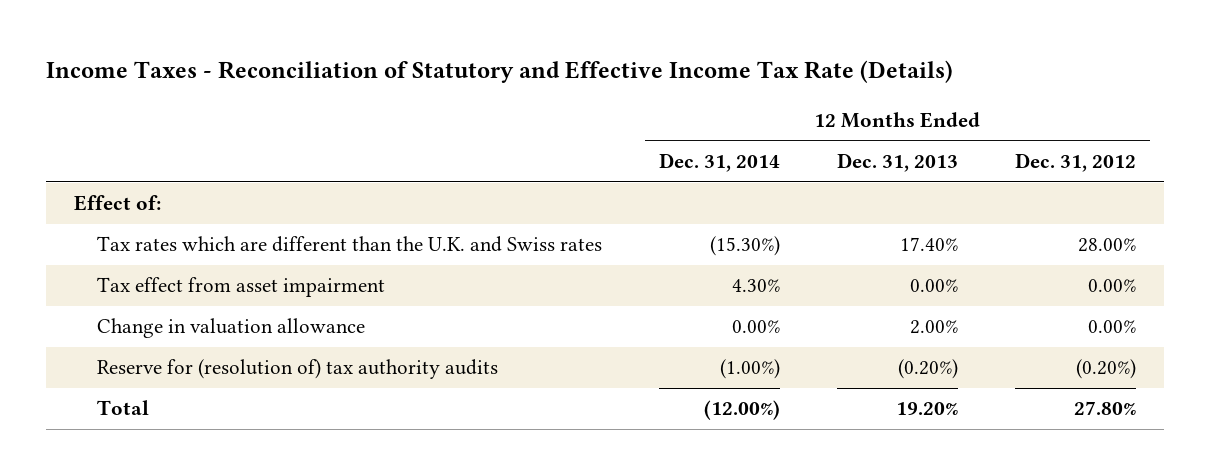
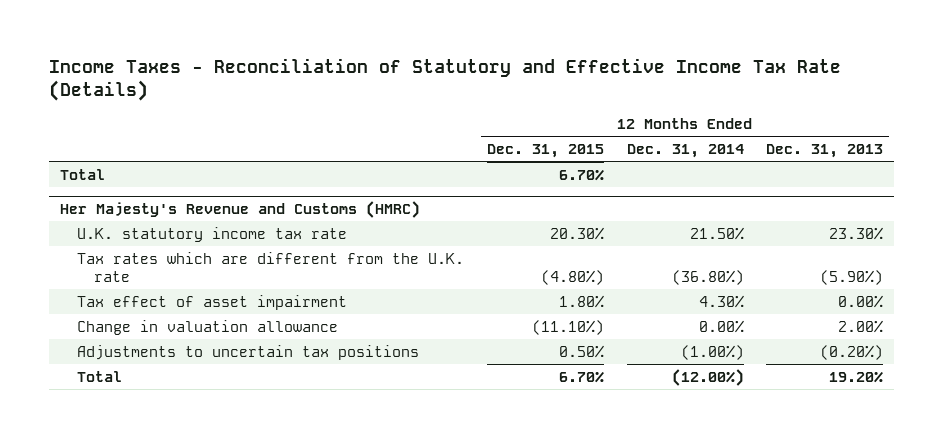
[1014,152,1136,172] Dec. 31, 2012 -> none
none -> [486,144,604,159] Dec. 31, 2015
[74,195,162,212] Effect of: -> none
none -> [60,168,106,180] Total
none -> [60,200,421,218] Her Majesty's Revenue and Customs (HMRC)
none -> [77,226,348,242] U.K. statutory income tax rate
[96,236,602,253] Tax rates which are different than the U.K. and Swiss rates -> [77,251,465,282] Tax rates which are different from the U.K. rate
[709,236,780,257] (15.30%) -> [671,269,744,285] (36.80%)
[899,237,958,252] 17.40% -> [820,269,884,285] (5.90%)
[96,277,385,298] Tax effect from asset impairment -> [77,294,348,310] Tax effect of asset impairment
[96,359,498,380] Reserve for (resolution of) tax authority audits -> [77,344,420,360] Adjustments to uncertain tax positions

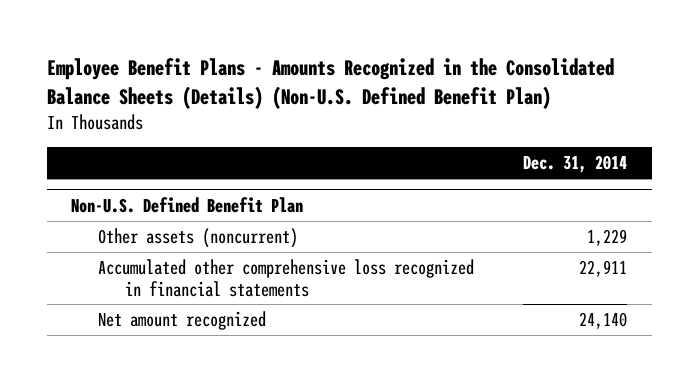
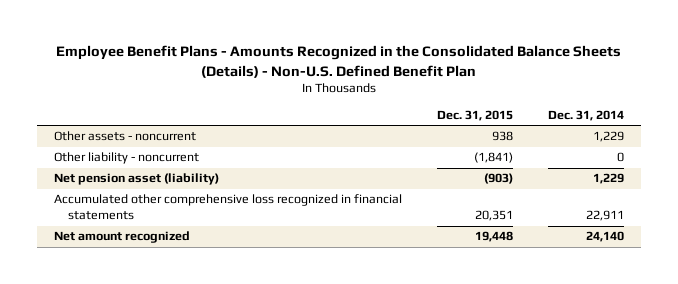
[46,58,614,109] Employee Benefit Plans - Amounts Recognized in the Consolidated Balance Sheets (Details) (Non-U.S. Defined Benefit Plan) -> [55,45,621,78] Employee Benefit Plans - Amounts Recognized in the Consolidated Balance Sheets (Details) - Non-U.S. Defined Benefit Plan
none -> [436,110,513,122] Dec. 31, 2015
[71,196,304,213] Non-U.S. Defined Benefit Plan -> none
[98,227,299,248] Other assets (noncurrent) -> [54,131,197,142] Other assets - noncurrent
none -> [54,152,200,165] Other liability - noncurrent
none -> [54,173,220,186] Net pension asset (liability)

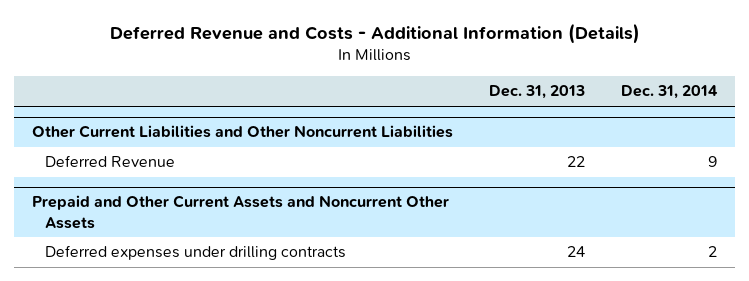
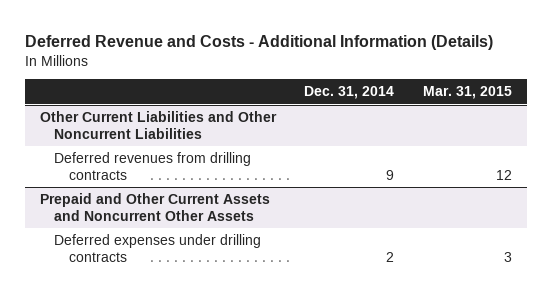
[489,85,586,100] Dec. 31, 2013 -> none
none -> [423,86,513,100] Mar. 31, 2015
[44,155,175,168] Deferred Revenue -> [54,151,252,181] Deferred revenues from drilling contracts

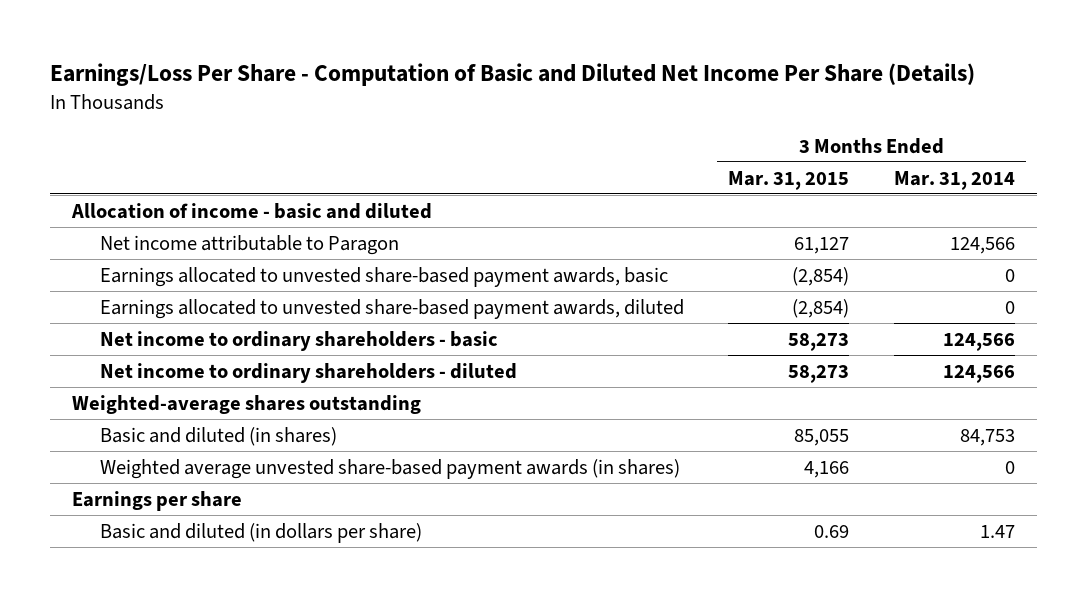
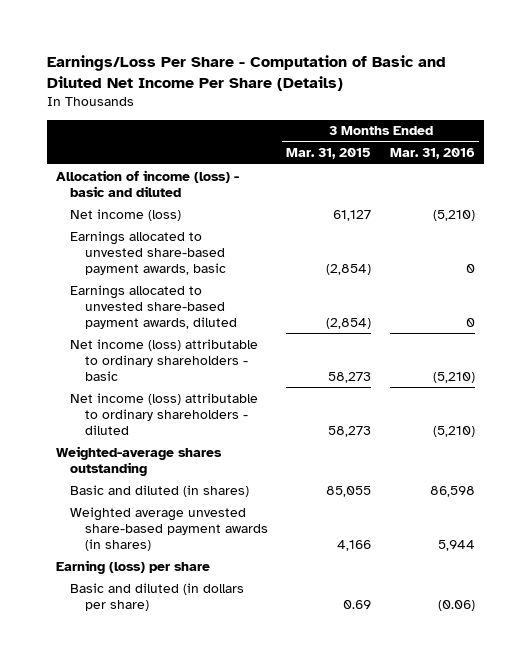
[893,170,1015,190] Mar. 31, 2014 -> none
none -> [389,148,475,160] Mar. 31, 2016
[70,202,432,219] Allocation of income - basic and diluted -> [55,169,239,197] Allocation of income (loss) - basic and diluted
[99,234,399,255] Net income attributable to Paragon -> [70,208,182,221] Net income (loss)
[99,330,498,351] Net income to ordinary shareholders - basic -> [70,338,259,381] Net income (loss) attributable to ordinary shareholders - basic
[99,362,517,383] Net income to ordinary shareholders - diluted -> [70,392,259,435] Net income (loss) attributable to ordinary shareholders - diluted
[71,490,242,511] Earnings per share -> [55,559,210,574] Earning (loss) per share

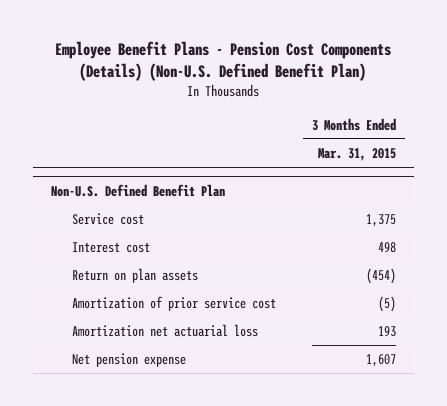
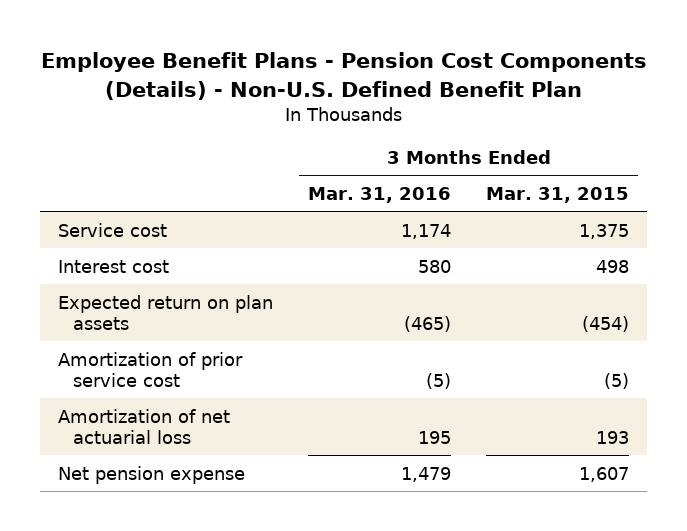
[55,41,392,82] Employee Benefit Plans - Pension Cost Components (Details) (Non-U.S. Defined Benefit Plan) -> [40,52,647,100] Employee Benefit Plans - Pension Cost Components (Details) - Non-U.S. Defined Benefit Plan
none -> [308,186,452,203] Mar. 31, 2016
[51,183,226,197] Non-U.S. Defined Benefit Plan -> none
[72,268,199,284] Return on plan assets -> [57,294,273,330] Expected return on plan assets
[72,324,259,338] Amortization net actuarial loss -> [57,408,230,444] Amortization of net actuarial loss

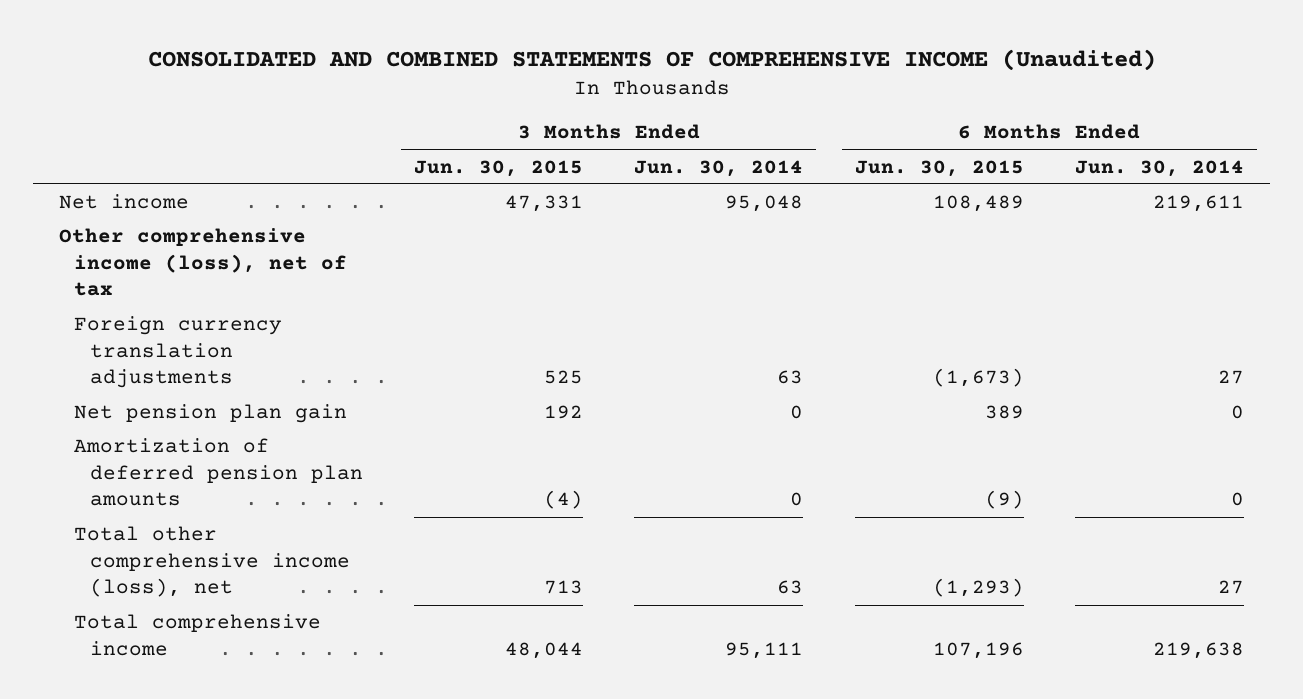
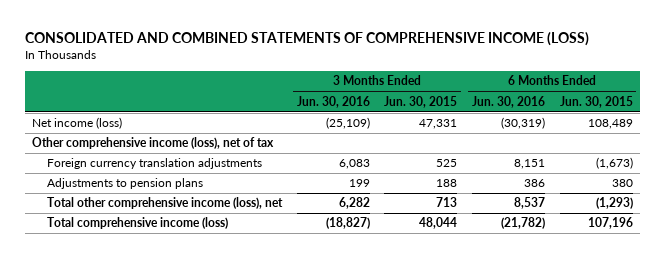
[147,48,1156,71] CONSOLIDATED AND COMBINED STATEMENTS OF COMPREHENSIVE INCOME (Unaudited) -> [24,32,589,47] CONSOLIDATED AND COMBINED STATEMENTS OF COMPREHENSIVE INCOME (LOSS)
[634,159,804,177] Jun. 30, 2014 -> none
[1075,159,1245,177] Jun. 30, 2014 -> none
none -> [296,95,370,108] Jun. 30, 2016
none -> [472,95,546,108] Jun. 30, 2016
[59,194,190,210] Net income -> [32,117,123,130] Net income (loss)
[74,404,348,424] Net pension plan gain -> none
[74,438,363,507] Amortization of deferred pension plan amounts -> none
none -> [47,178,204,190] Adjustments to pension plans
[74,614,322,656] Total comprehensive income -> [47,217,229,230] Total comprehensive income (loss)

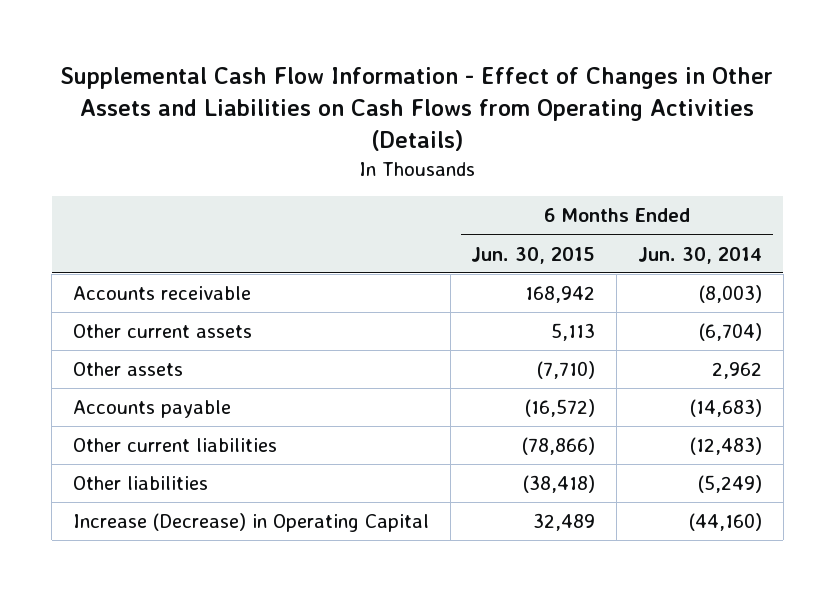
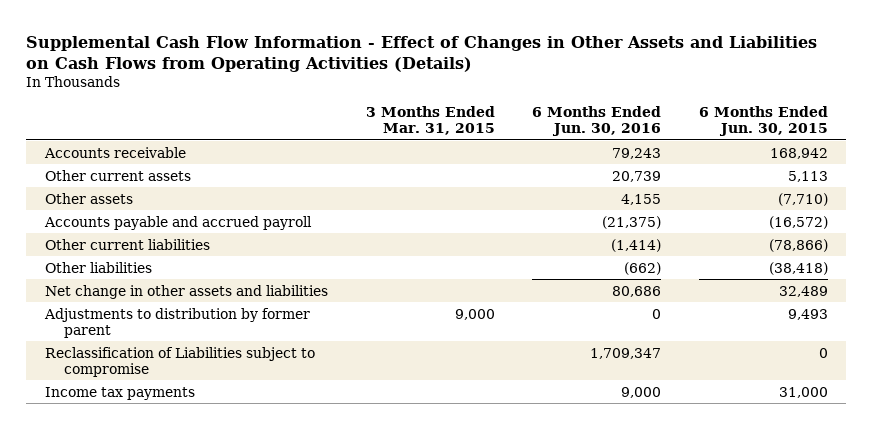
[638,246,763,264] Jun. 30, 2014 -> none
none -> [365,106,495,136] 3 Months Ended Mar. 31, 2015
none -> [532,106,662,137] 6 Months Ended Jun. 30, 2016
[72,400,231,419] Accounts payable -> [44,215,313,230] Accounts payable and accrued payroll
[72,513,429,533] Increase (Decrease) in Operating Capital -> [45,284,329,299] Net change in other assets and liabilities
none -> [44,307,311,338] Adjustments to distribution by former parent
none -> [45,346,316,377] Reclassification of Liabilities subject to compromise
none -> [45,386,196,400] Income tax payments

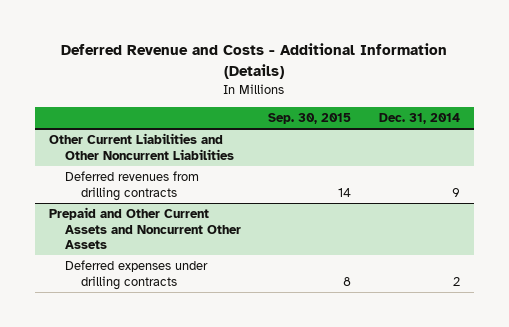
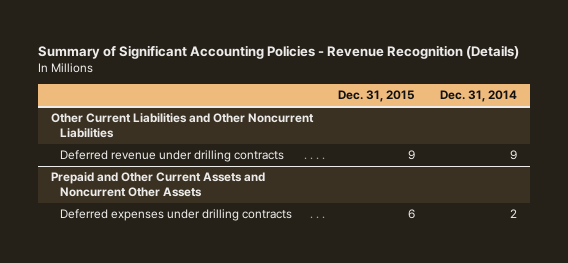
[61,43,448,79] Deferred Revenue and Costs - Additional Information (Details) -> [37,45,519,60] Summary of Significant Accounting Policies - Revenue Recognition (Details)
[268,113,352,125] Sep. 30, 2015 -> none
none -> [338,90,416,103] Dec. 31, 2015
[64,171,199,201] Deferred revenues from drilling contracts -> [60,150,285,163] Deferred revenue under drilling contracts

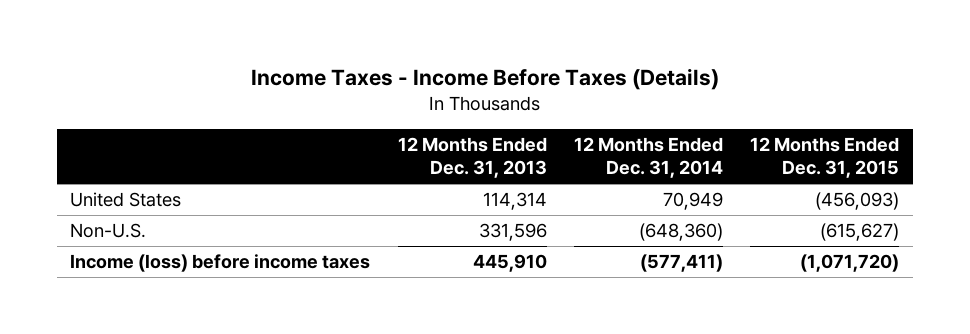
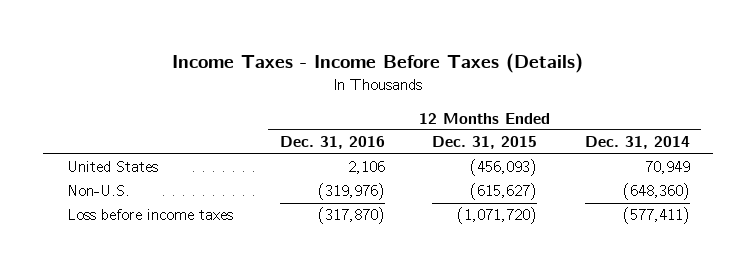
[397,137,547,179] 12 Months Ended Dec. 31, 2013 -> none
none -> [280,136,386,150] Dec. 31, 2016
[70,254,371,273] Income (loss) before income taxes -> [66,209,233,221] Loss before income taxes

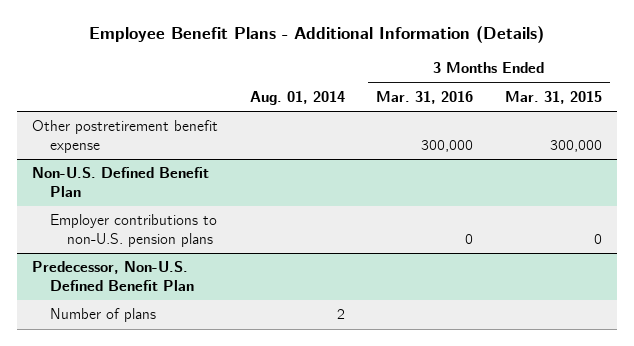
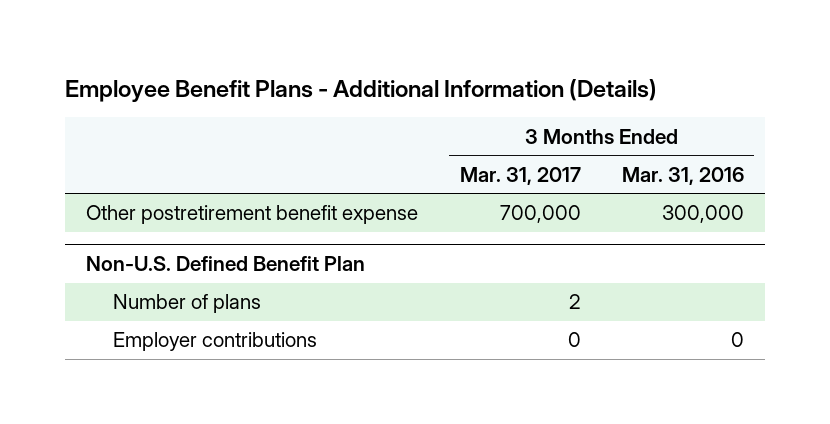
[249,90,345,105] Aug. 01, 2014 -> none
[504,90,602,104] Mar. 31, 2015 -> none
none -> [459,166,581,185] Mar. 31, 2017
[49,214,217,247] Employer contributions to non-U.S. pension plans -> none
[32,261,194,291] Predecessor, Non-U.S. Defined Benefit Plan -> none
none -> [113,332,318,352] Employer contributions

